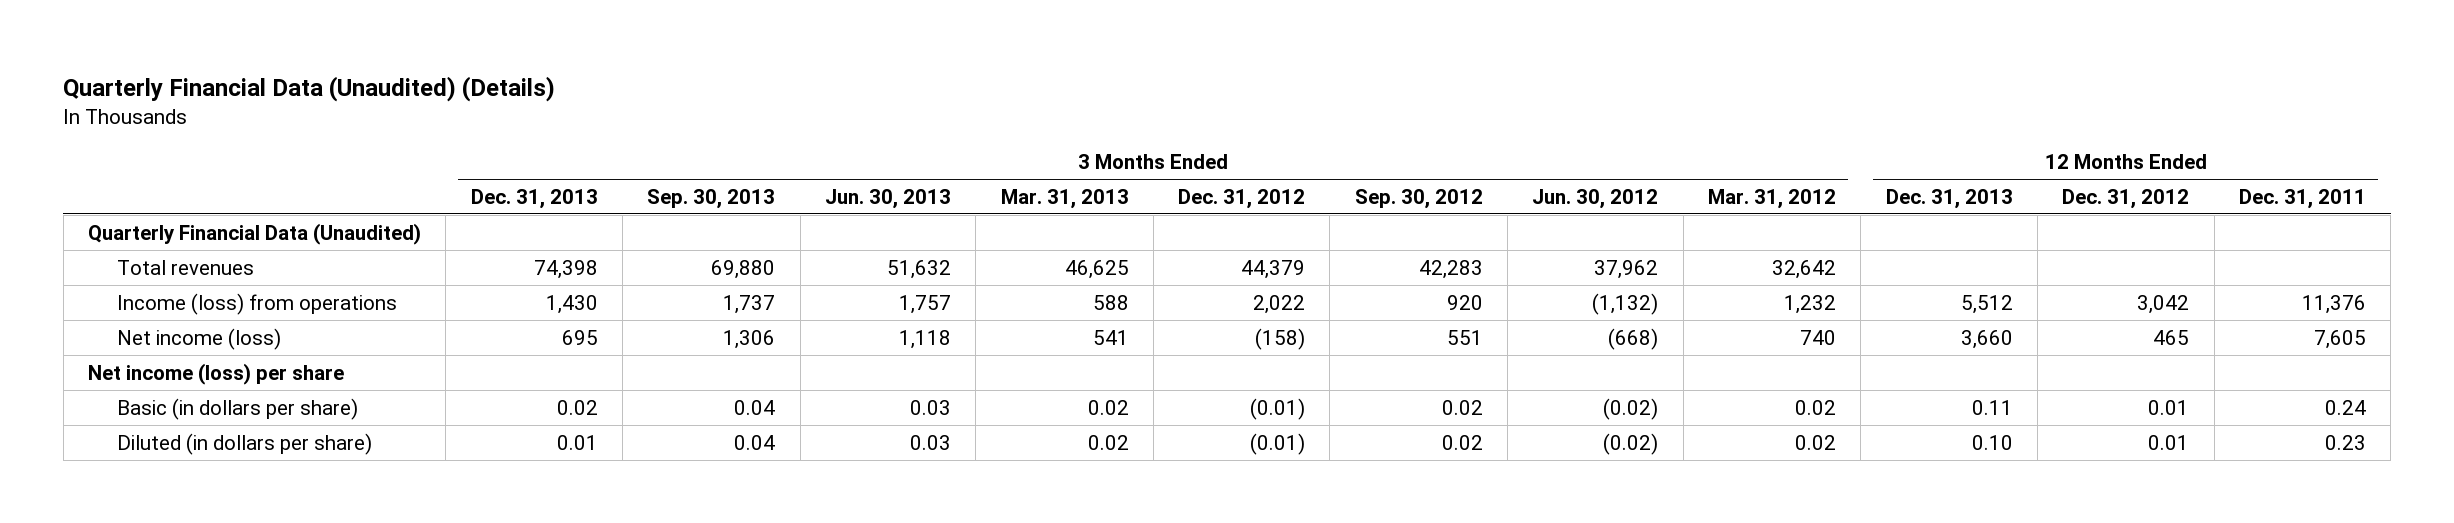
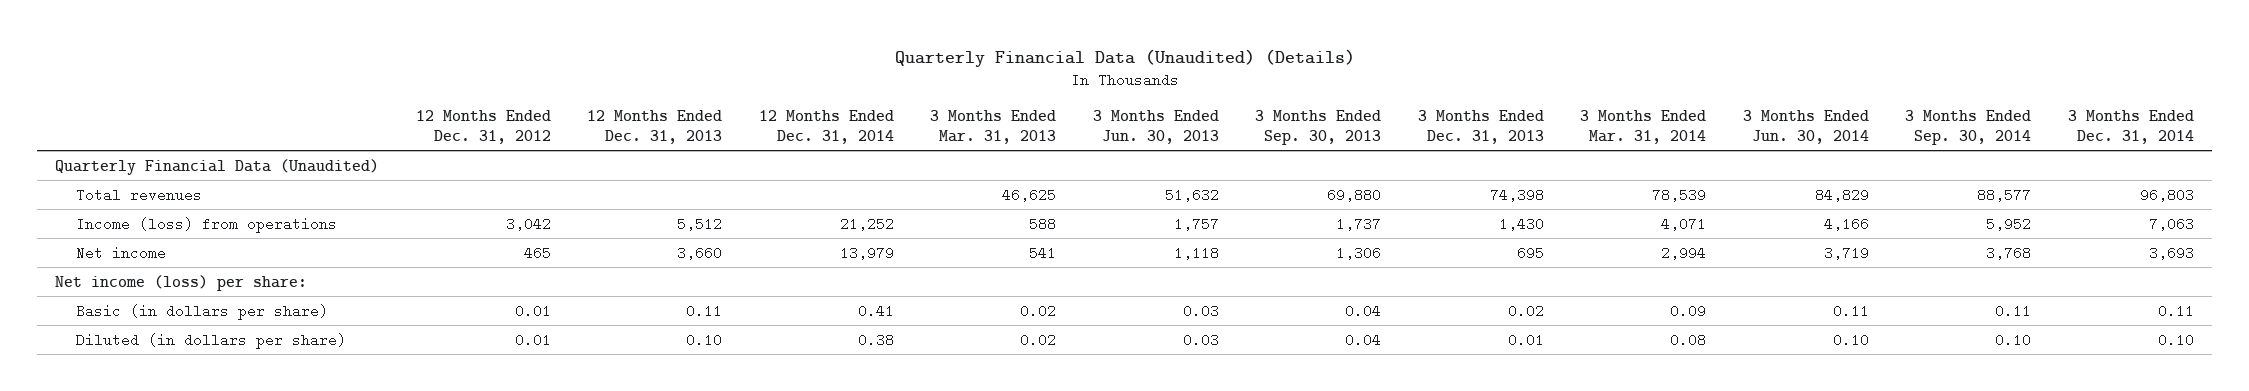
[1178,188,1306,209] Dec. 31, 2012 -> none
[1354,188,1483,209] Sep. 30, 2012 -> none
[1532,188,1659,209] Jun. 30, 2012 -> none
[1707,188,1836,209] Mar. 31, 2012 -> none
[2238,188,2366,209] Dec. 31, 2011 -> none
none -> [758,110,894,144] 12 Months Ended Dec. 31, 2014
none -> [1580,110,1707,144] 3 Months Ended Mar. 31, 2014
none -> [1742,110,1869,144] 3 Months Ended Jun. 30, 2014
none -> [1905,110,2032,145] 3 Months Ended Sep. 30, 2014
none -> [2068,110,2195,144] 3 Months Ended Dec. 31, 2014
[116,327,281,350] Net income (loss) -> [76,245,167,260] Net income
[88,362,345,385] Net income (loss) per share -> [55,274,308,291] Net income (loss) per share:

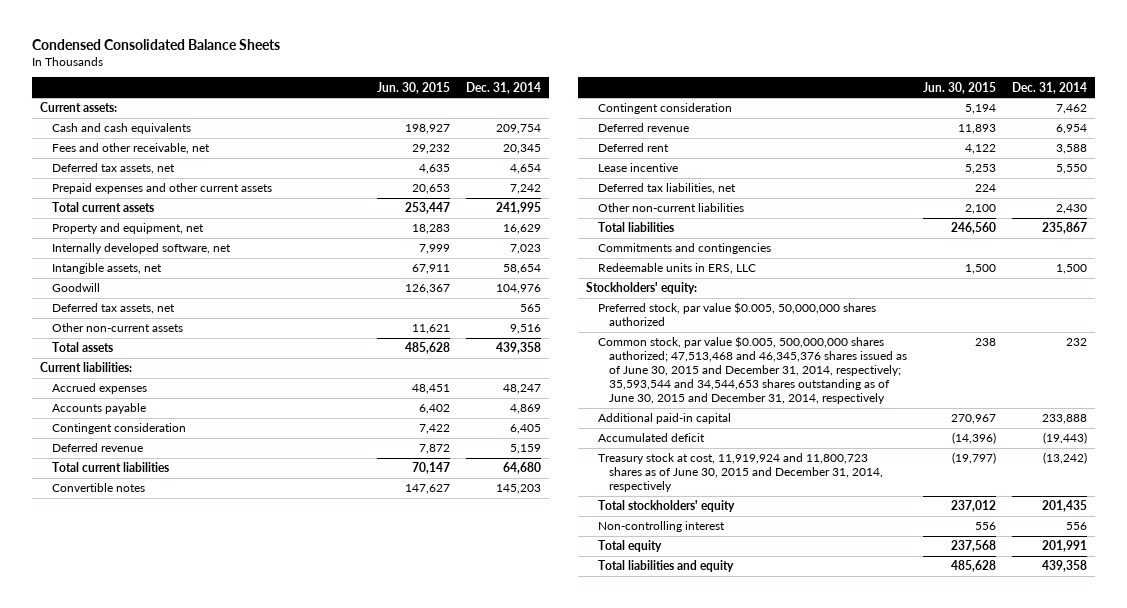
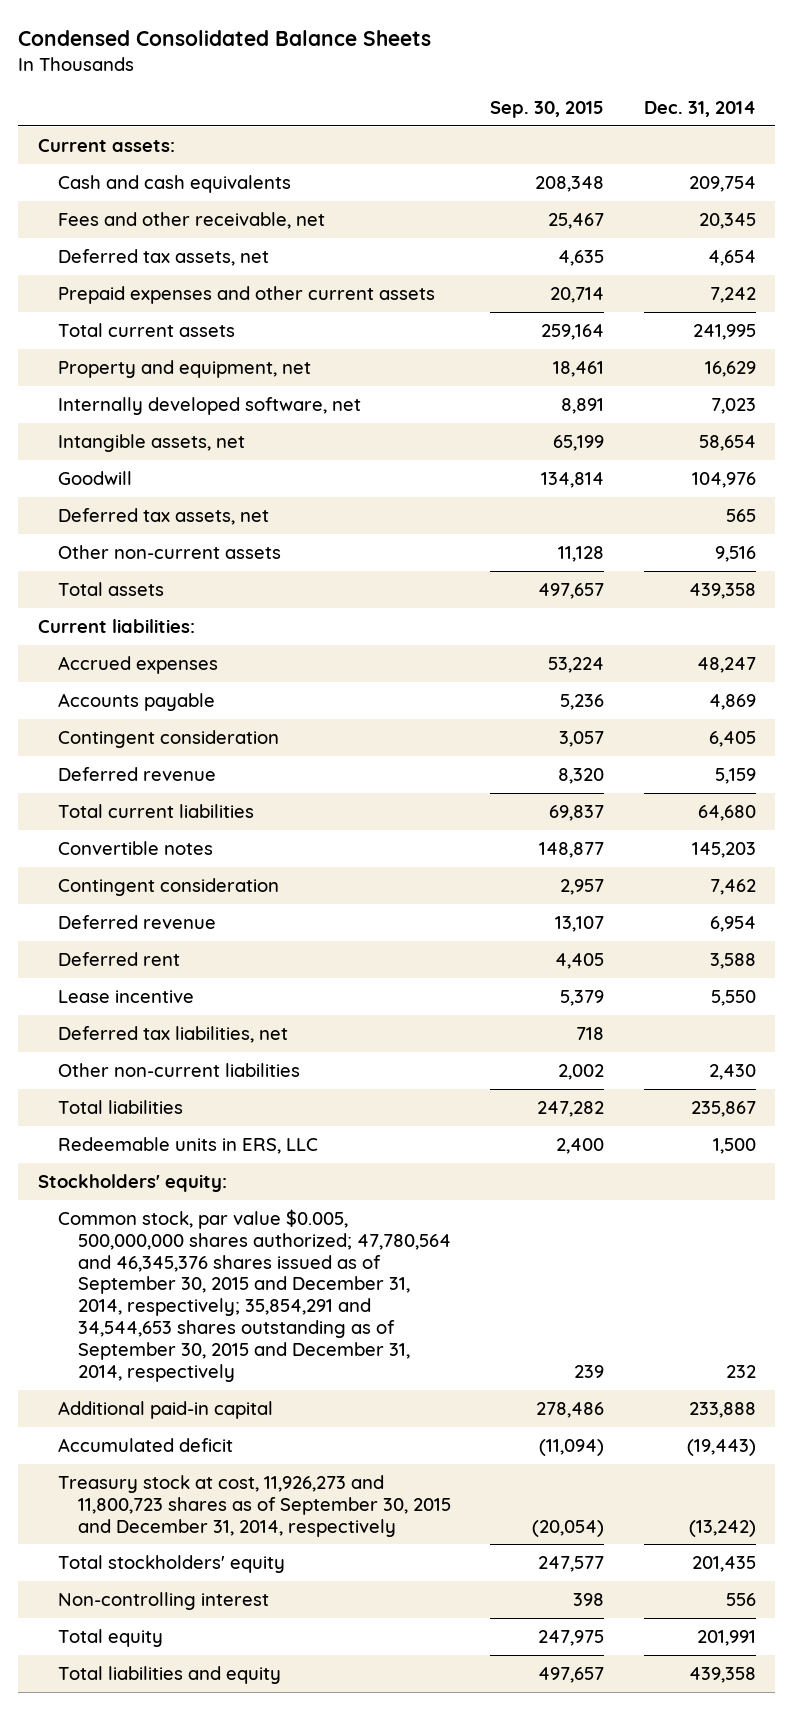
[377,81,451,94] Jun. 30, 2015 -> none
none -> [490,101,605,119] Sep. 30, 2015
[597,243,771,255] Commitments and contingencies -> none
[597,302,876,327] Preferred stock, par value $0.005, 50,000,000 shares authorized -> none
[597,336,907,405] Common stock, par value $0.005, 500,000,000 shares authorized; 47,513,468 and 46,345,376 shares issued as of June 30, 2015 and December 31, 2014, respectively; 35,593,544 and 34,544,653 shares outstanding as of June 30, 2015 and December 31, 2014, respectively -> [57,1208,451,1383] Common stock, par value $0.005, 500,000,000 shares authorized; 47,780,564 and 46,345,376 shares issued as of September 30, 2015 and December 31, 2014, respectively; 35,854,291 and 34,544,653 shares outstanding as of September 30, 2015 and December 31, 2014, respectively
[597,453,883,493] Treasury stock at cost, 11,919,924 and 11,800,723 shares as of June 30, 2015 and December 31, 2014, respectively -> [57,1474,451,1537] Treasury stock at cost, 11,926,273 and 11,800,723 shares as of September 30, 2015 and December 31, 2014, respectively

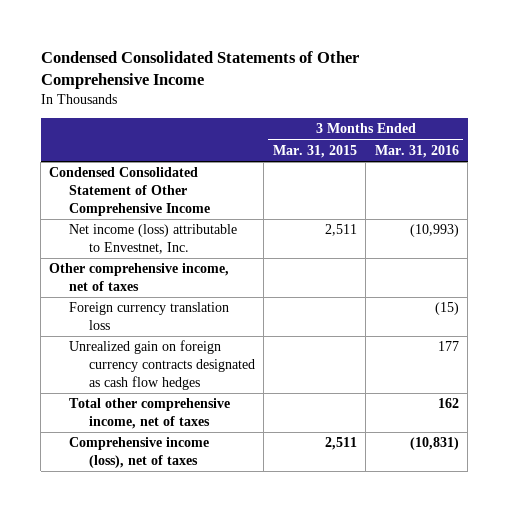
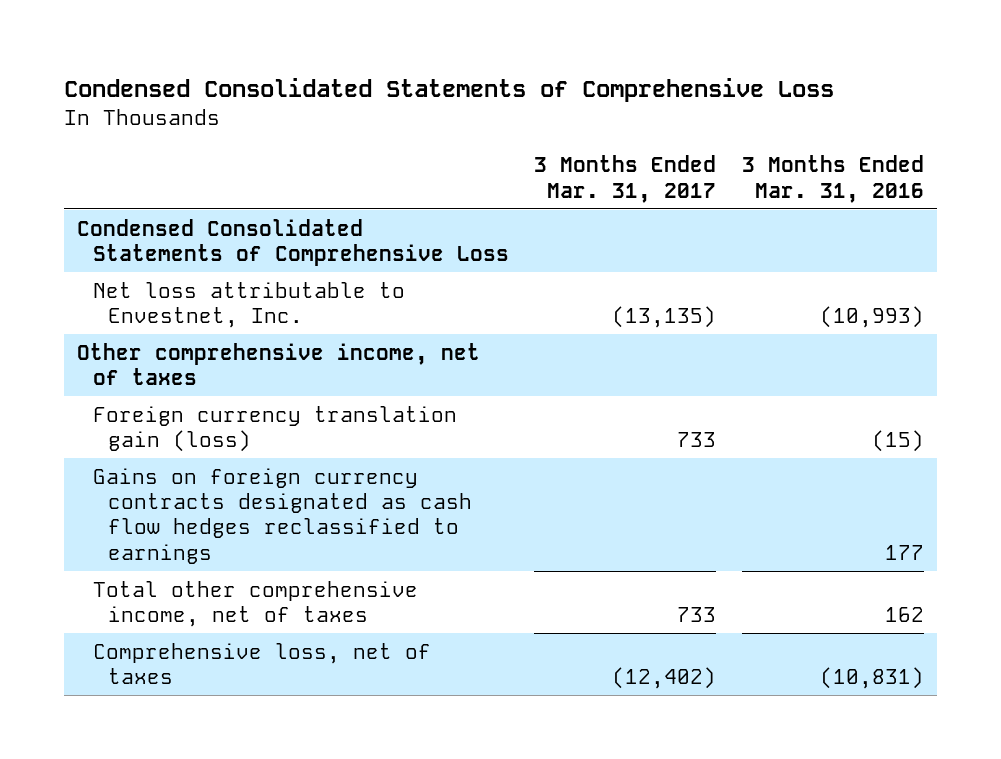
[40,50,359,89] Condensed Consolidated Statements of Other Comprehensive Income -> [64,78,835,103] Condensed Consolidated Statements of Comprehensive Loss
[272,144,357,158] Mar. 31, 2015 -> none
none -> [534,155,717,203] 3 Months Ended Mar. 31, 2017
[49,167,211,217] Condensed Consolidated Statement of Other Comprehensive Income -> [77,218,509,267] Condensed Consolidated Statements of Comprehensive Loss
[69,224,238,255] Net income (loss) attributable to Envestnet, Inc. -> [92,281,405,329] Net loss attributable to Envestnet, Inc.
[69,302,230,331] Foreign currency translation loss -> [92,405,457,453] Foreign currency translation gain (loss)
[69,340,255,391] Unrealized gain on foreign currency contracts designated as cash flow hedges -> [92,467,473,564] Gains on foreign currency contracts designated as cash flow hedges reclassified to earnings
[69,437,210,469] Comprehensive income (loss), net of taxes -> [92,642,431,685] Comprehensive loss, net of taxes

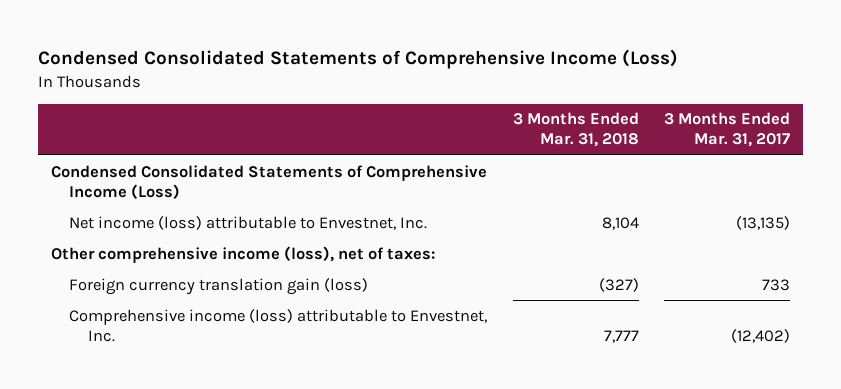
[64,78,835,103] Condensed Consolidated Statements of Comprehensive Loss -> [38,49,679,70] Condensed Consolidated Statements of Comprehensive Income (Loss)
[741,155,924,203] 3 Months Ended Mar. 31, 2016 -> none
none -> [512,112,639,148] 3 Months Ended Mar. 31, 2018
[77,218,509,267] Condensed Consolidated Statements of Comprehensive Loss -> [51,164,488,199] Condensed Consolidated Statements of Comprehensive Income (Loss)
[92,281,405,329] Net loss attributable to Envestnet, Inc. -> [69,215,428,230] Net income (loss) attributable to Envestnet, Inc.
[77,342,481,386] Other comprehensive income, net of taxes -> [51,245,436,263] Other comprehensive income (loss), net of taxes:
[92,467,473,564] Gains on foreign currency contracts designated as cash flow hedges reclassified to earnings -> none
[92,580,418,628] Total other comprehensive income, net of taxes -> none
[92,642,431,685] Comprehensive loss, net of taxes -> [69,308,488,342] Comprehensive income (loss) attributable to Envestnet, Inc.

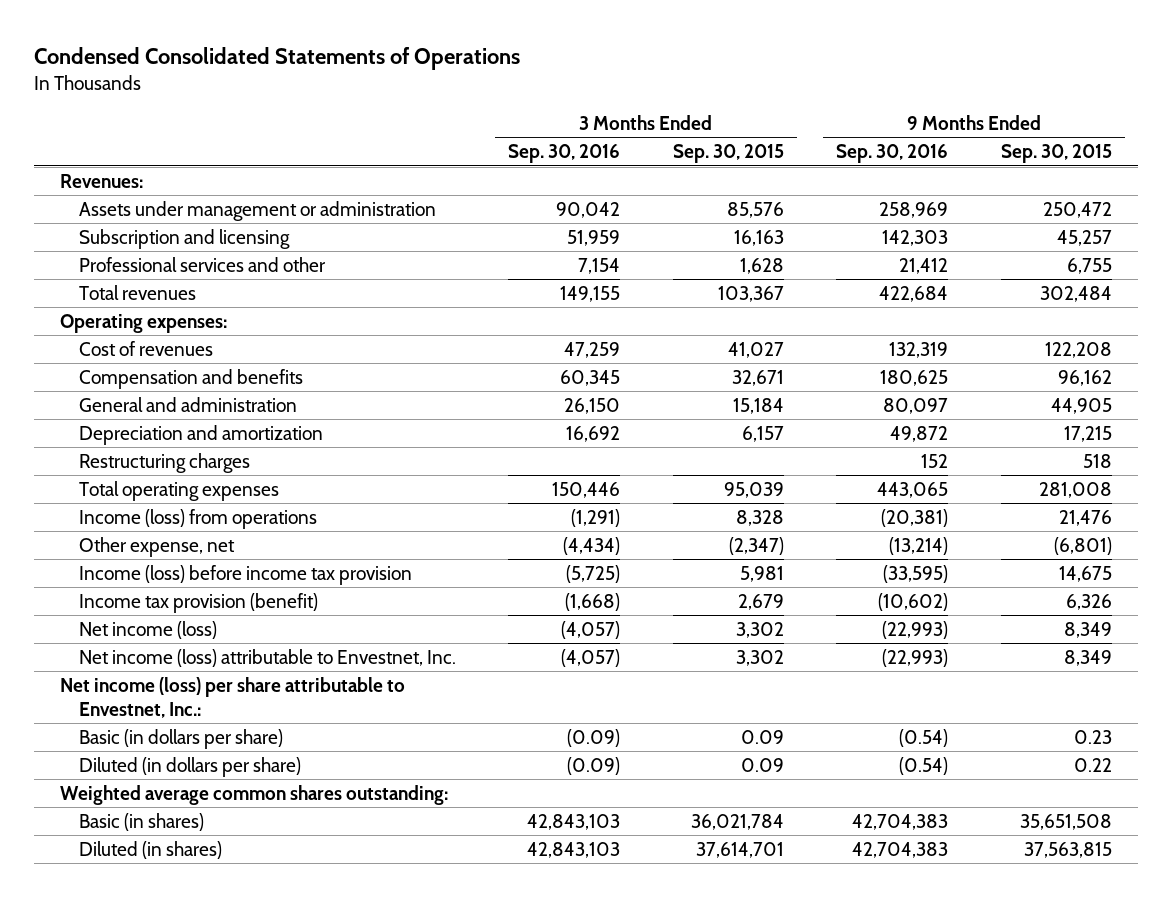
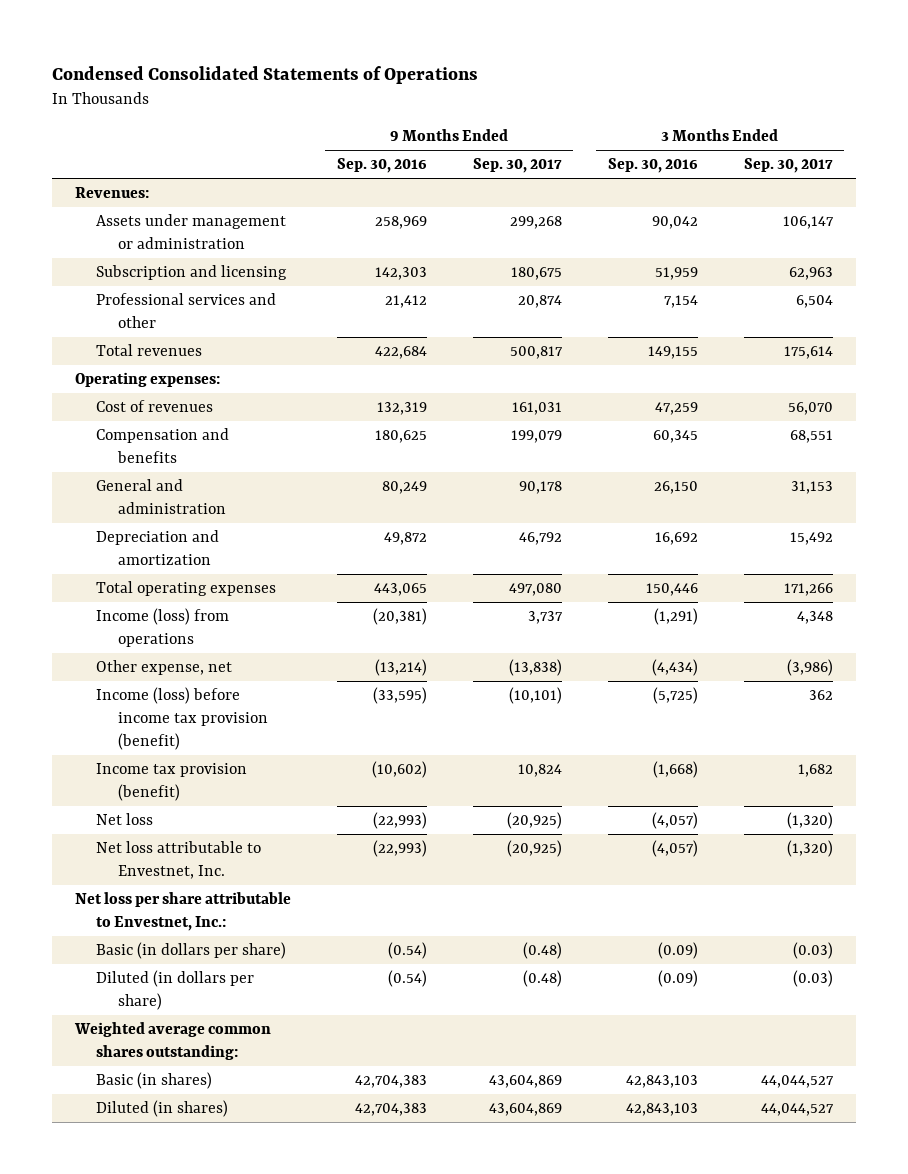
[672,144,784,164] Sep. 30, 2015 -> none
[1000,144,1112,164] Sep. 30, 2015 -> none
none -> [472,158,562,174] Sep. 30, 2017
none -> [743,158,833,174] Sep. 30, 2017
[883,397,949,414] 80,097 -> [381,481,427,495] 80,249
[78,452,250,473] Restructuring charges -> none
[78,564,412,585] Income (loss) before income tax provision -> [96,687,268,751] Income (loss) before income tax provision (benefit)
[78,620,217,639] Net income (loss) -> [96,813,154,826] Net loss
[78,648,456,667] Net income (loss) attributable to Envestnet, Inc. -> [96,841,262,880] Net loss attributable to Envestnet, Inc.
[60,676,406,718] Net income (loss) per share attributable to Envestnet, Inc.: -> [74,892,291,932] Net loss per share attributable to Envestnet, Inc.:

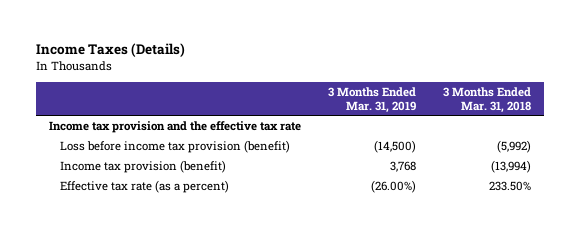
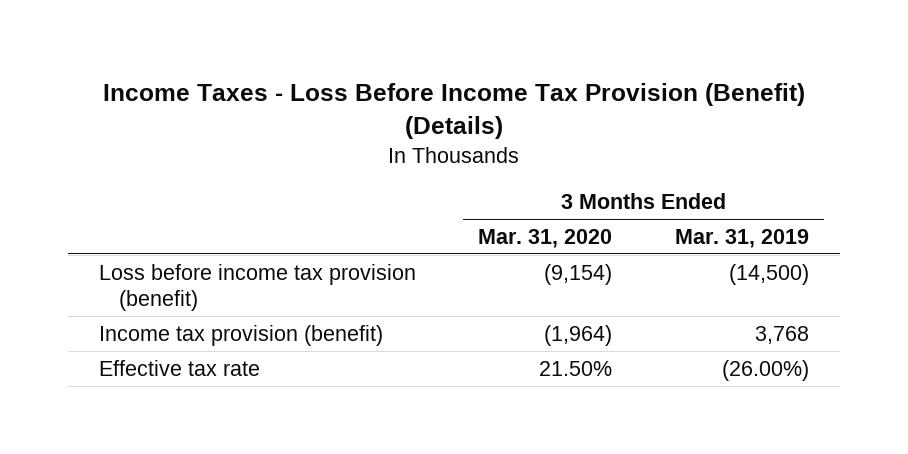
[36,43,186,58] Income Taxes (Details) -> [102,82,805,140] Income Taxes - Loss Before Income Tax Provision (Benefit) (Details)
[442,86,531,113] 3 Months Ended Mar. 31, 2018 -> none
none -> [478,228,613,248] Mar. 31, 2020
[49,120,302,133] Income tax provision and the effective tax rate -> none
[60,179,230,193] Effective tax rate (as a percent) -> [99,359,261,376] Effective tax rate

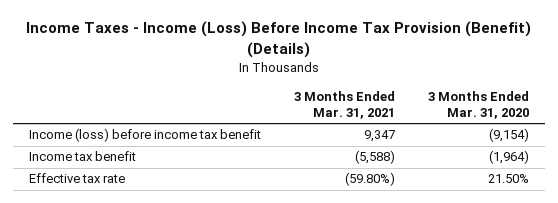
[102,82,805,140] Income Taxes - Loss Before Income Tax Provision (Benefit) (Details) -> [26,21,532,59] Income Taxes - Income (Loss) Before Income Tax Provision (Benefit) (Details)
[674,228,809,248] Mar. 31, 2019 -> none
none -> [294,90,396,120] 3 Months Ended Mar. 31, 2021
[99,263,417,311] Loss before income tax provision (benefit) -> [29,128,262,143] Income (loss) before income tax benefit
[99,324,384,346] Income tax provision (benefit) -> [29,151,137,162] Income tax benefit

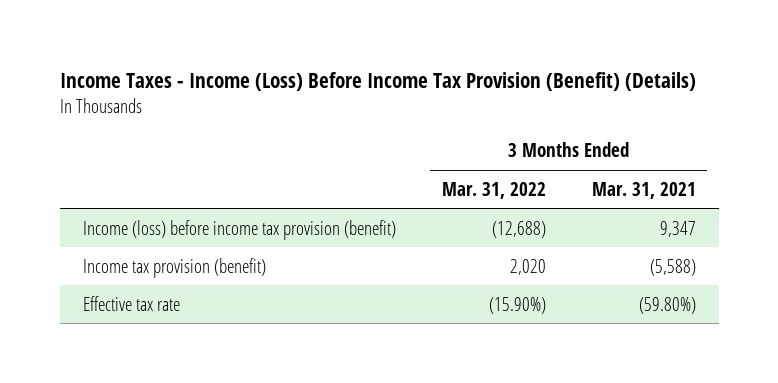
[427,90,529,120] 3 Months Ended Mar. 31, 2020 -> none
none -> [441,181,546,199] Mar. 31, 2022
[29,128,262,143] Income (loss) before income tax benefit -> [82,219,396,240] Income (loss) before income tax provision (benefit)
[29,151,137,162] Income tax benefit -> [82,257,266,278] Income tax provision (benefit)

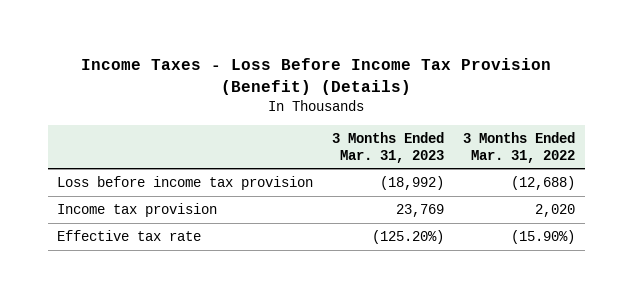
[59,72,696,92] Income Taxes - Income (Loss) Before Income Tax Provision (Benefit) (Details) -> [81,57,552,95] Income Taxes - Loss Before Income Tax Provision (Benefit) (Details)
[591,181,696,199] Mar. 31, 2021 -> none
none -> [332,131,445,163] 3 Months Ended Mar. 31, 2023
[82,219,396,240] Income (loss) before income tax provision (benefit) -> [57,175,314,190] Loss before income tax provision
[82,257,266,278] Income tax provision (benefit) -> [57,202,218,217] Income tax provision

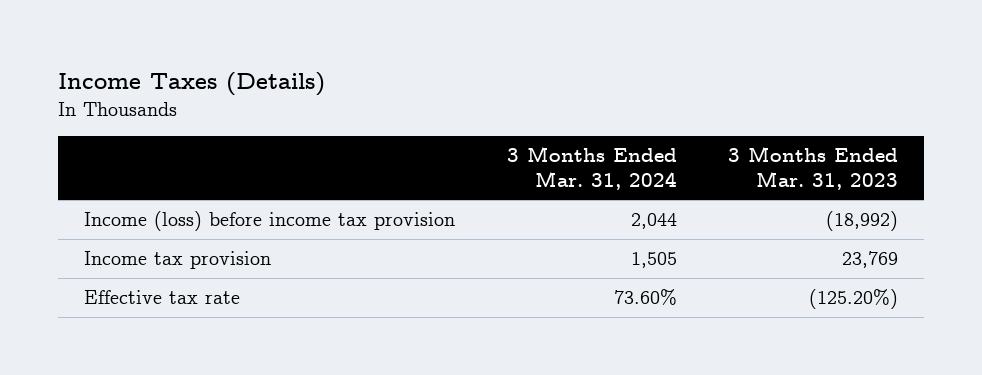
[81,57,552,95] Income Taxes - Loss Before Income Tax Provision (Benefit) (Details) -> [58,72,326,97] Income Taxes (Details)
[463,131,576,163] 3 Months Ended Mar. 31, 2022 -> none
none -> [506,146,677,190] 3 Months Ended Mar. 31, 2024
[57,175,314,190] Loss before income tax provision -> [83,211,455,232] Income (loss) before income tax provision

